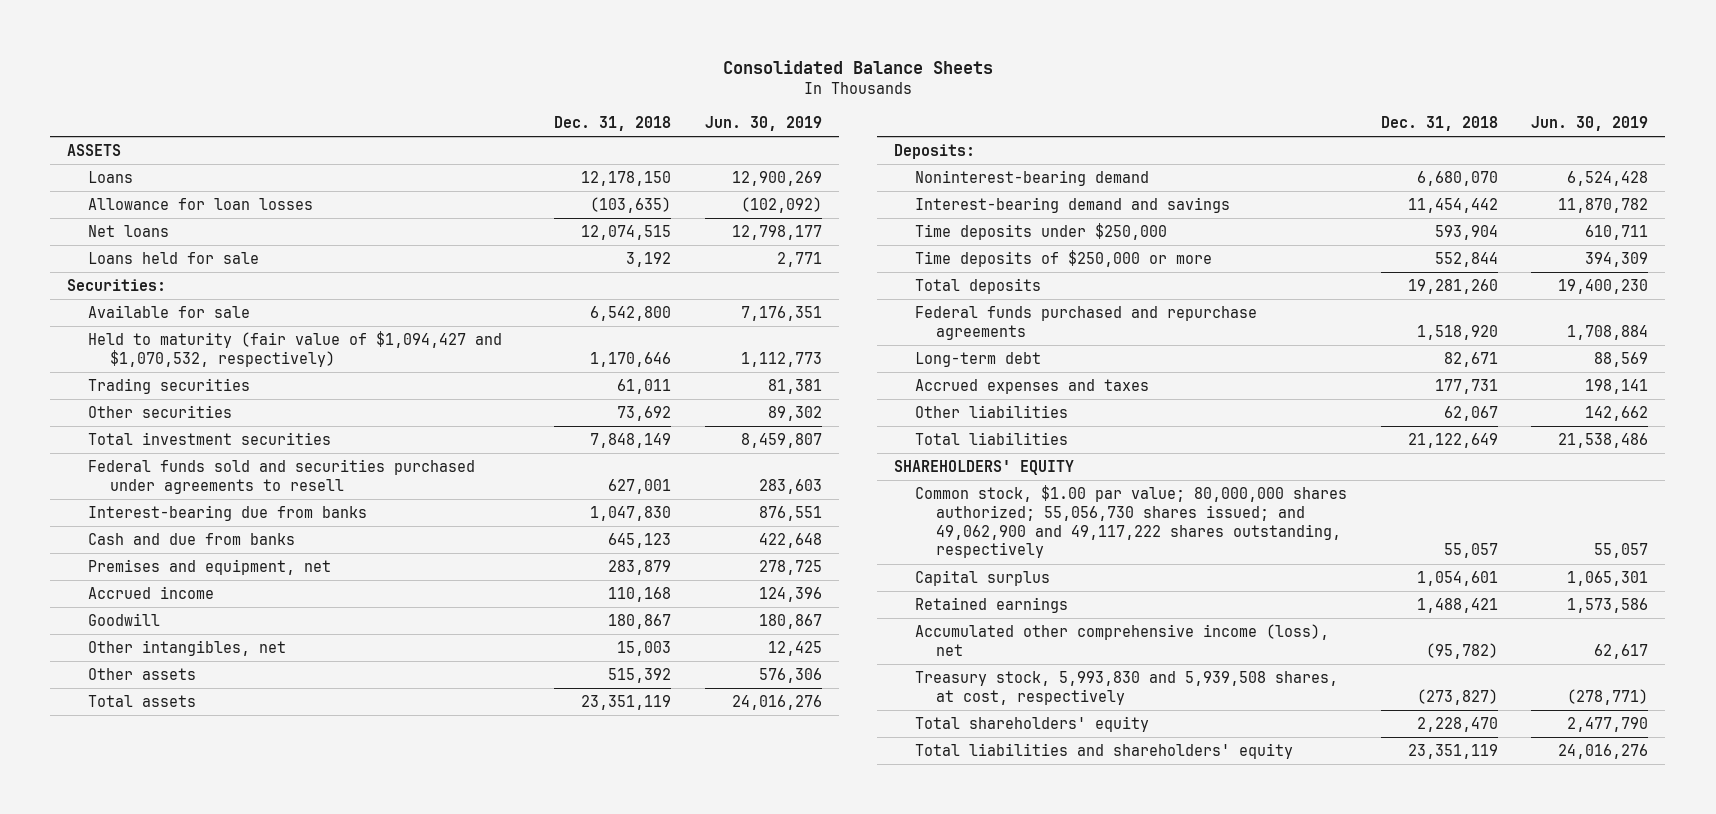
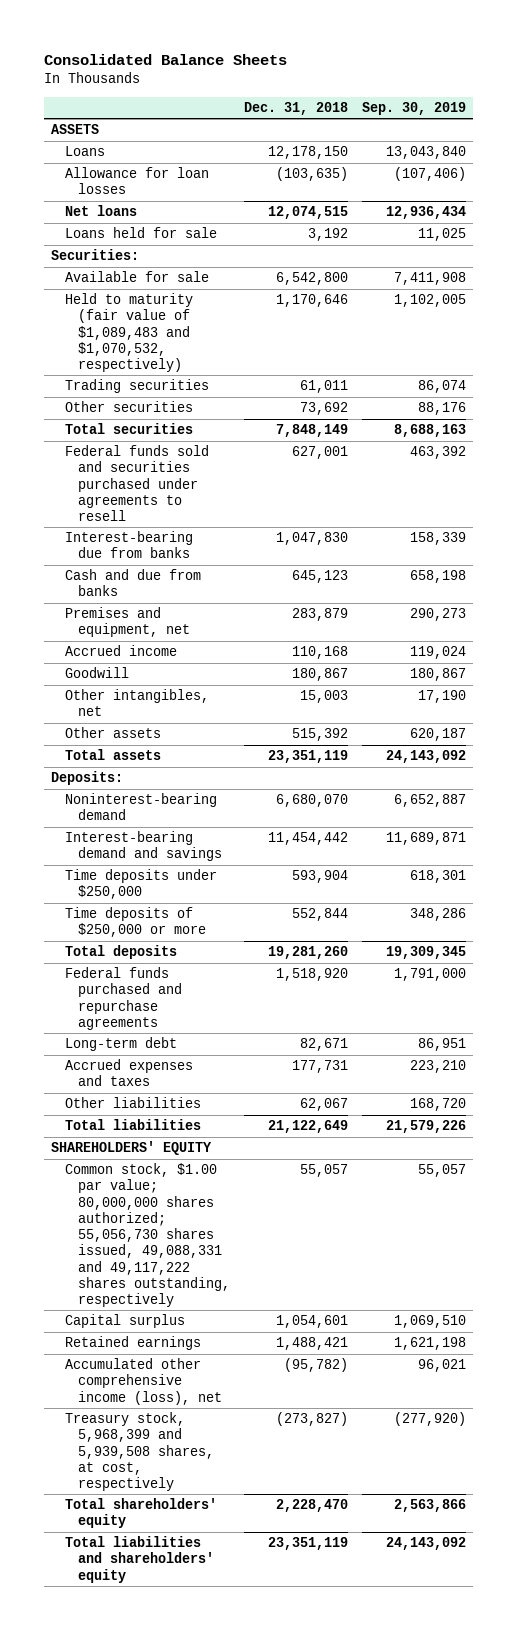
[705,115,823,131] Jun. 30, 2019 -> none
none -> [362,101,467,115] Sep. 30, 2019
[88,331,503,367] Held to maturity (fair value of $1,094,427 and $1,070,532, respectively) -> [64,293,193,373] Held to maturity (fair value of $1,089,483 and $1,070,532, respectively)
[88,432,332,446] Total investment securities -> [64,423,193,435] Total securities
[914,485,1347,559] Common stock, $1.00 par value; 80,000,000 shares authorized; 55,056,730 shares issued; and 49,062,900 and 49,117,222 shares outstanding, respectively -> [64,1163,231,1307] Common stock, $1.00 par value; 80,000,000 shares authorized; 55,056,730 shares issued, 49,088,331 and 49,117,222 shares outstanding, respectively
[914,671,1338,705] Treasury stock, 5,993,830 and 5,939,508 shares, at cost, respectively -> [64,1412,215,1492] Treasury stock, 5,968,399 and 5,939,508 shares, at cost, respectively

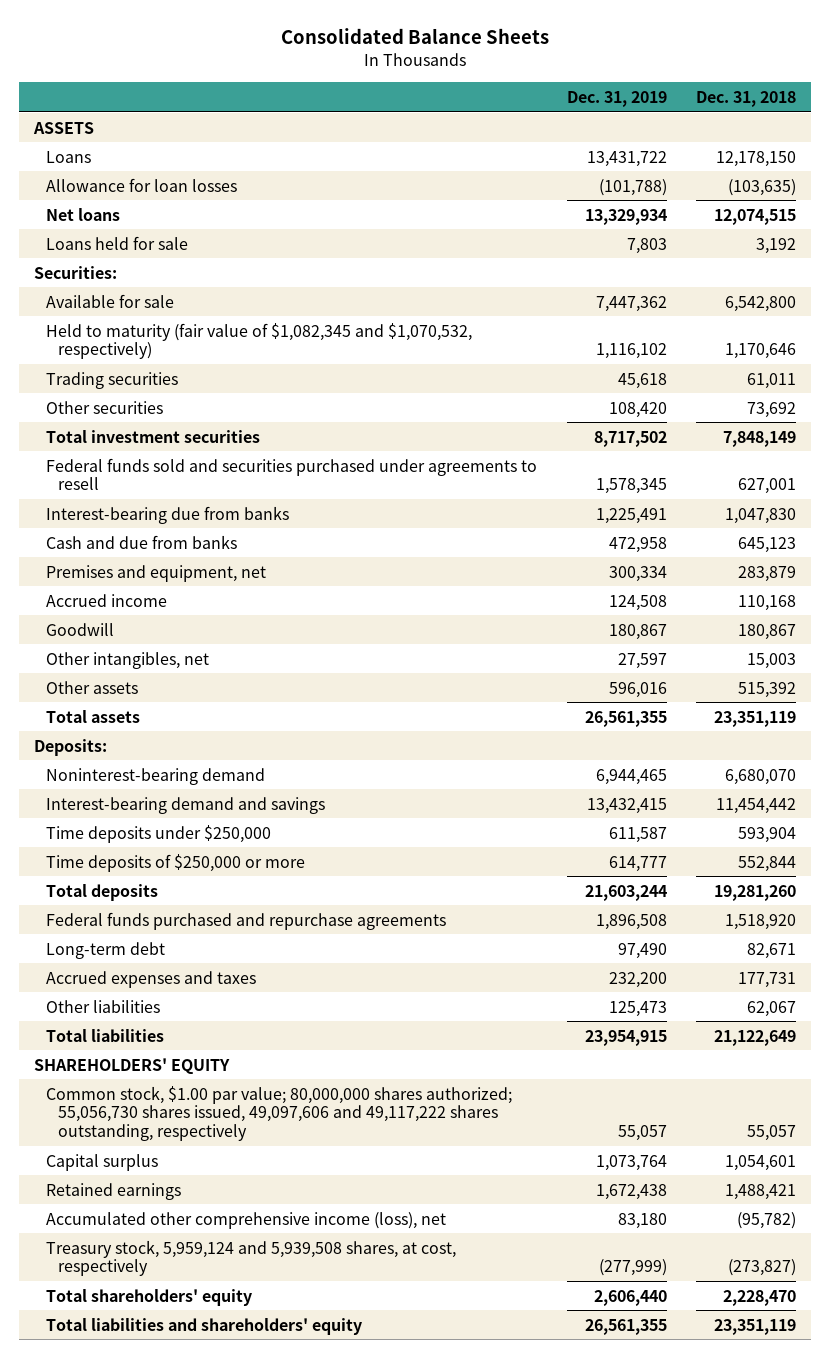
[362,101,467,115] Sep. 30, 2019 -> none
none -> [566,90,667,107] Dec. 31, 2019
[64,293,193,373] Held to maturity (fair value of $1,089,483 and $1,070,532, respectively) -> [46,322,473,360] Held to maturity (fair value of $1,082,345 and $1,070,532, respectively)
[64,423,193,435] Total securities -> [46,429,261,443] Total investment securities
[64,1163,231,1307] Common stock, $1.00 par value; 80,000,000 shares authorized; 55,056,730 shares issued, 49,088,331 and 49,117,222 shares outstanding, respectively -> [46,1085,513,1142] Common stock, $1.00 par value; 80,000,000 shares authorized; 55,056,730 shares issued, 49,097,606 and 49,117,222 shares outstanding, respectively
[64,1412,215,1492] Treasury stock, 5,968,399 and 5,939,508 shares, at cost, respectively -> [46,1239,457,1277] Treasury stock, 5,959,124 and 5,939,508 shares, at cost, respectively

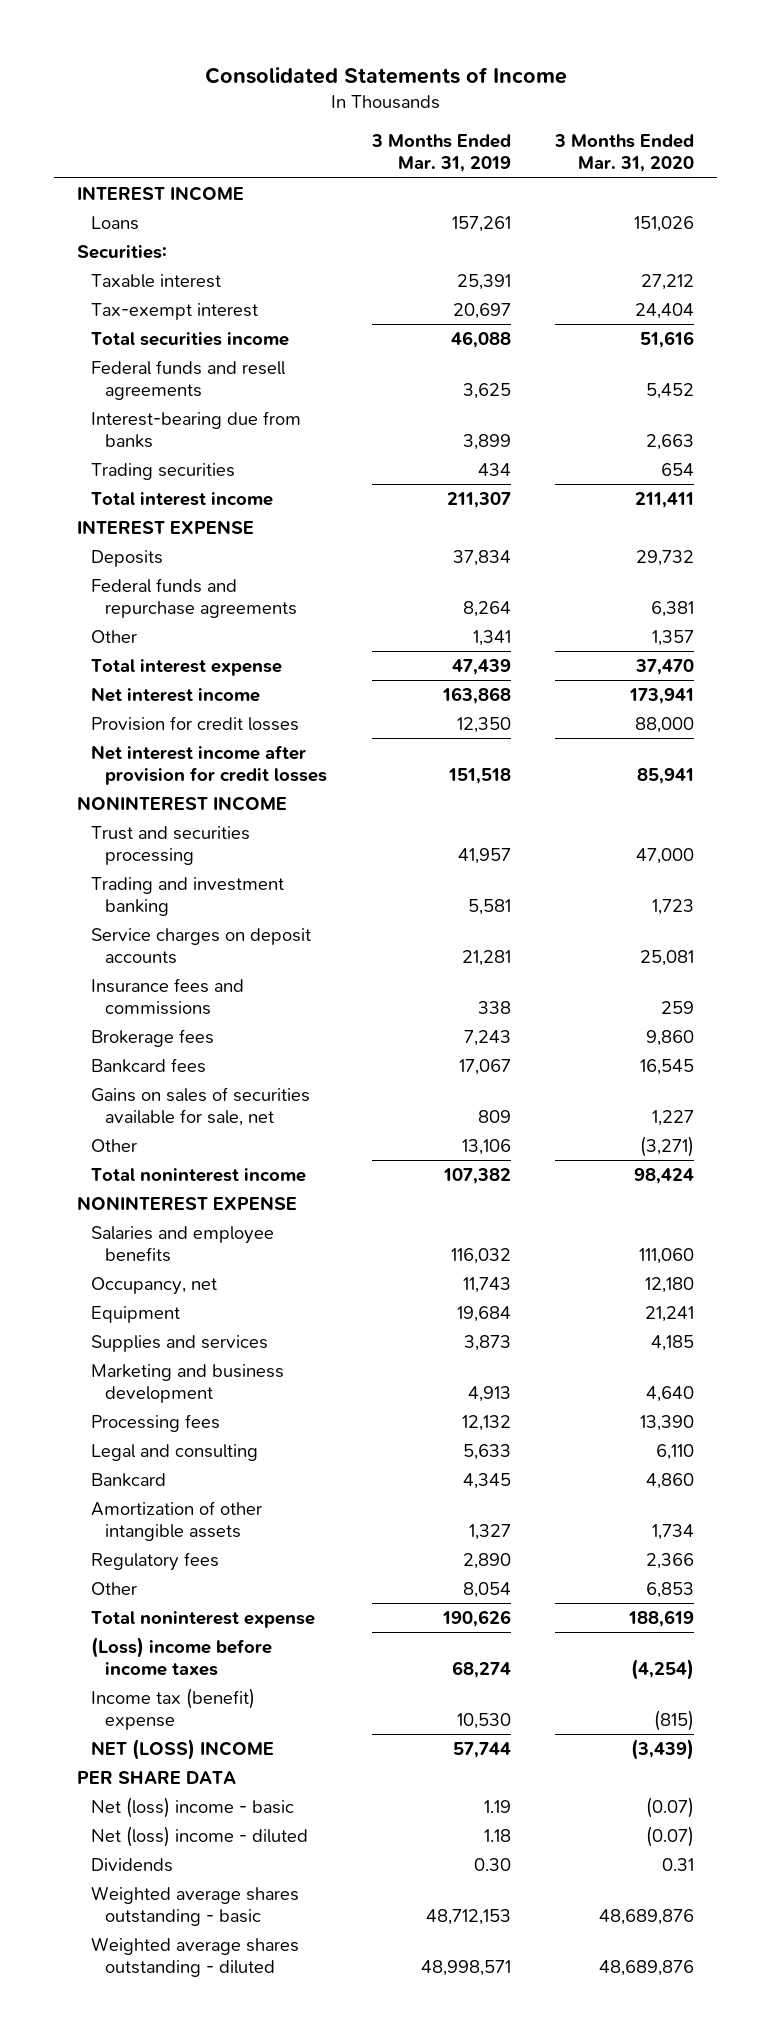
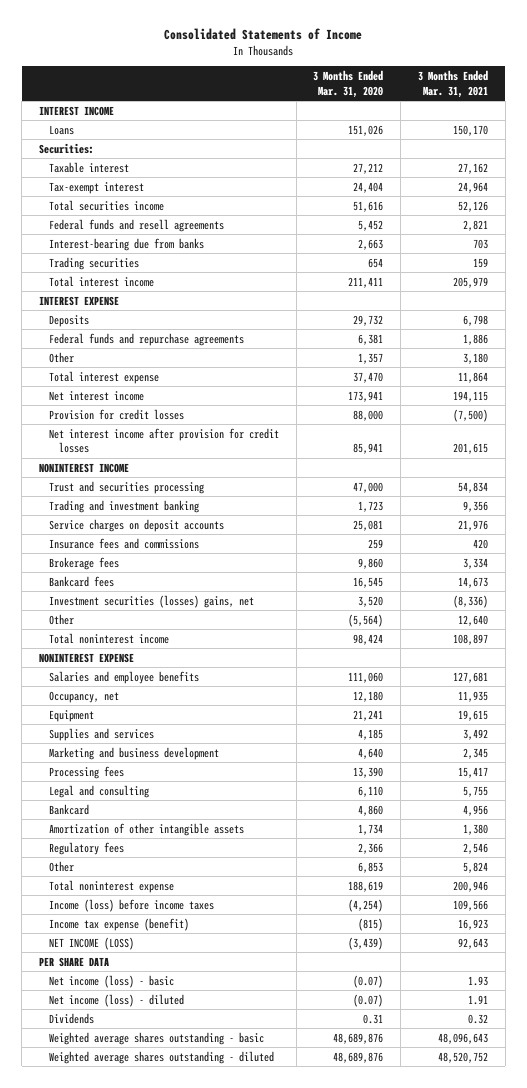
[370,134,511,173] 3 Months Ended Mar. 31, 2019 -> none
none -> [417,69,488,98] 3 Months Ended Mar. 31, 2021
[90,1086,310,1126] Gains on sales of securities available for sale, net -> none
none -> [48,594,254,608] Investment securities (losses) gains, net
[640,1135,695,1157] (3,271) -> [348,613,384,627] (5,564)
[90,1636,272,1676] (Loss) income before income taxes -> [48,898,214,912] Income (loss) before income taxes
[90,1687,255,1730] Income tax (benefit) expense -> [48,917,189,931] Income tax expense (benefit)
[90,1738,274,1760] NET (LOSS) INCOME -> [48,936,134,950] NET INCOME (LOSS)
[90,1796,294,1818] Net (loss) income - basic -> [48,974,174,988] Net income (loss) - basic
[90,1825,308,1847] Net (loss) income - diluted -> [48,993,184,1007] Net income (loss) - diluted

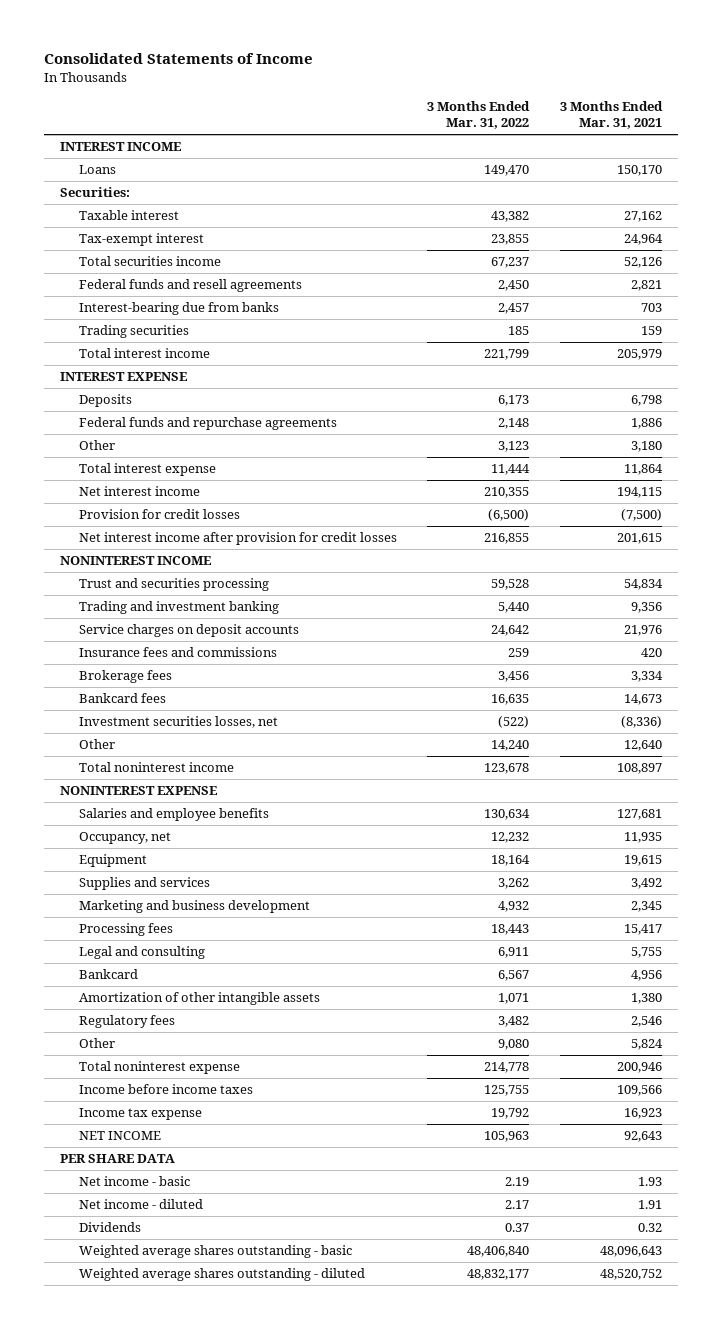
[313,69,384,98] 3 Months Ended Mar. 31, 2020 -> none
none -> [427,101,531,130] 3 Months Ended Mar. 31, 2022
[48,594,254,608] Investment securities (losses) gains, net -> [78,716,278,729] Investment securities losses, net
[48,898,214,912] Income (loss) before income taxes -> [78,1084,253,1095] Income before income taxes
[48,917,189,931] Income tax expense (benefit) -> [78,1108,202,1121] Income tax expense
[48,936,134,950] NET INCOME (LOSS) -> [78,1131,161,1141] NET INCOME
[48,974,174,988] Net income (loss) - basic -> [78,1176,190,1187] Net income - basic
[48,993,184,1007] Net income (loss) - diluted -> [78,1199,203,1210] Net income - diluted

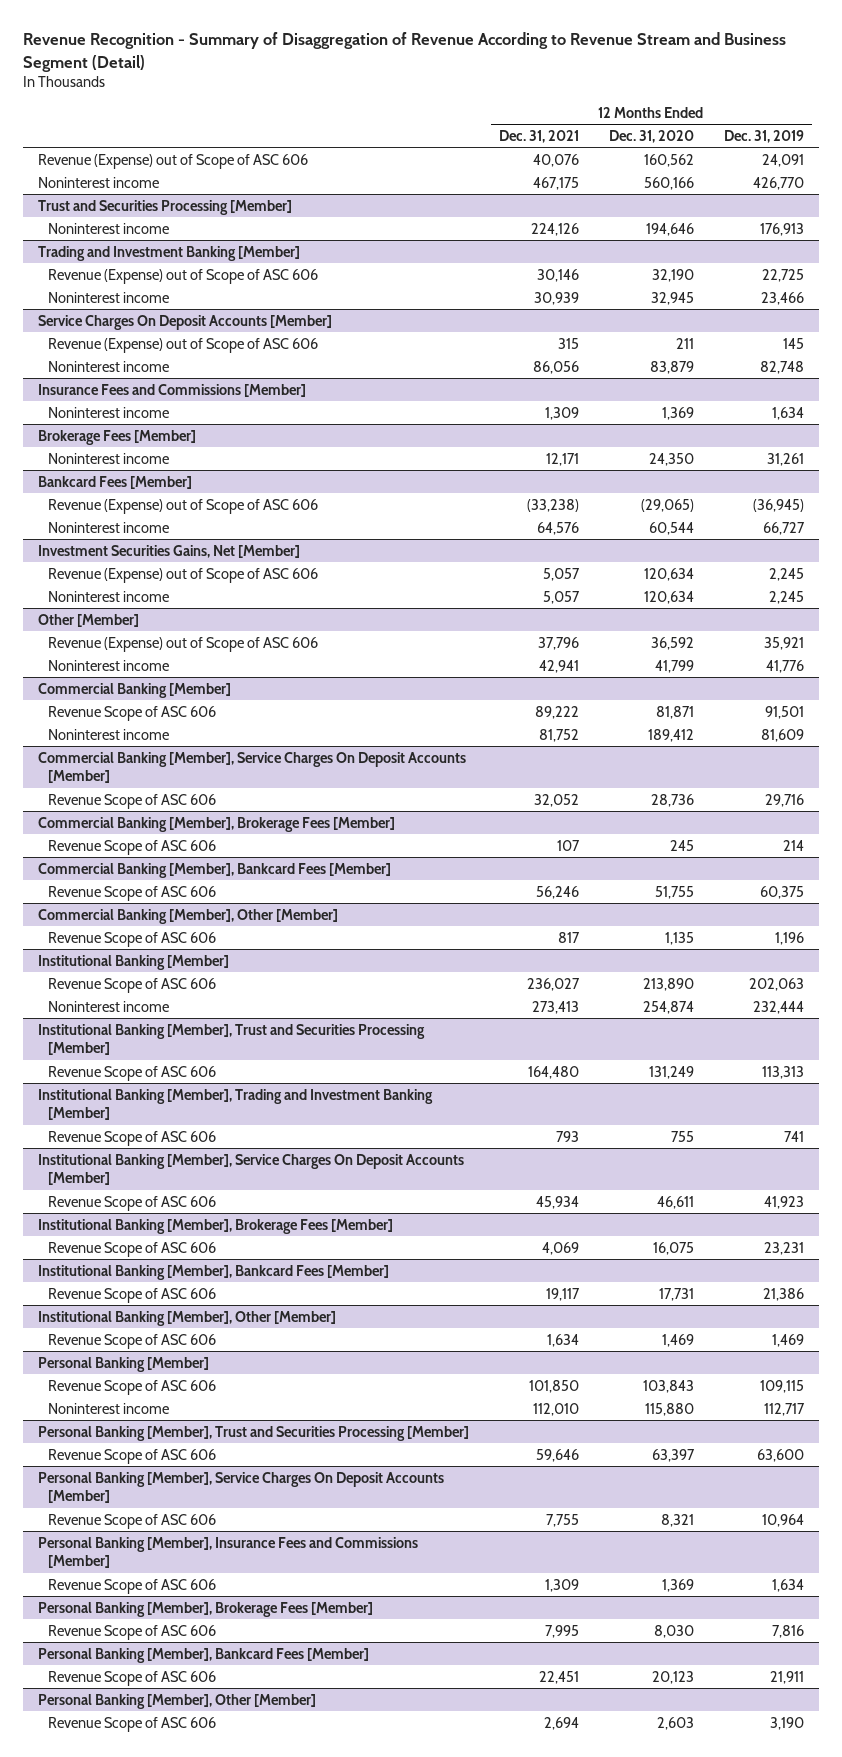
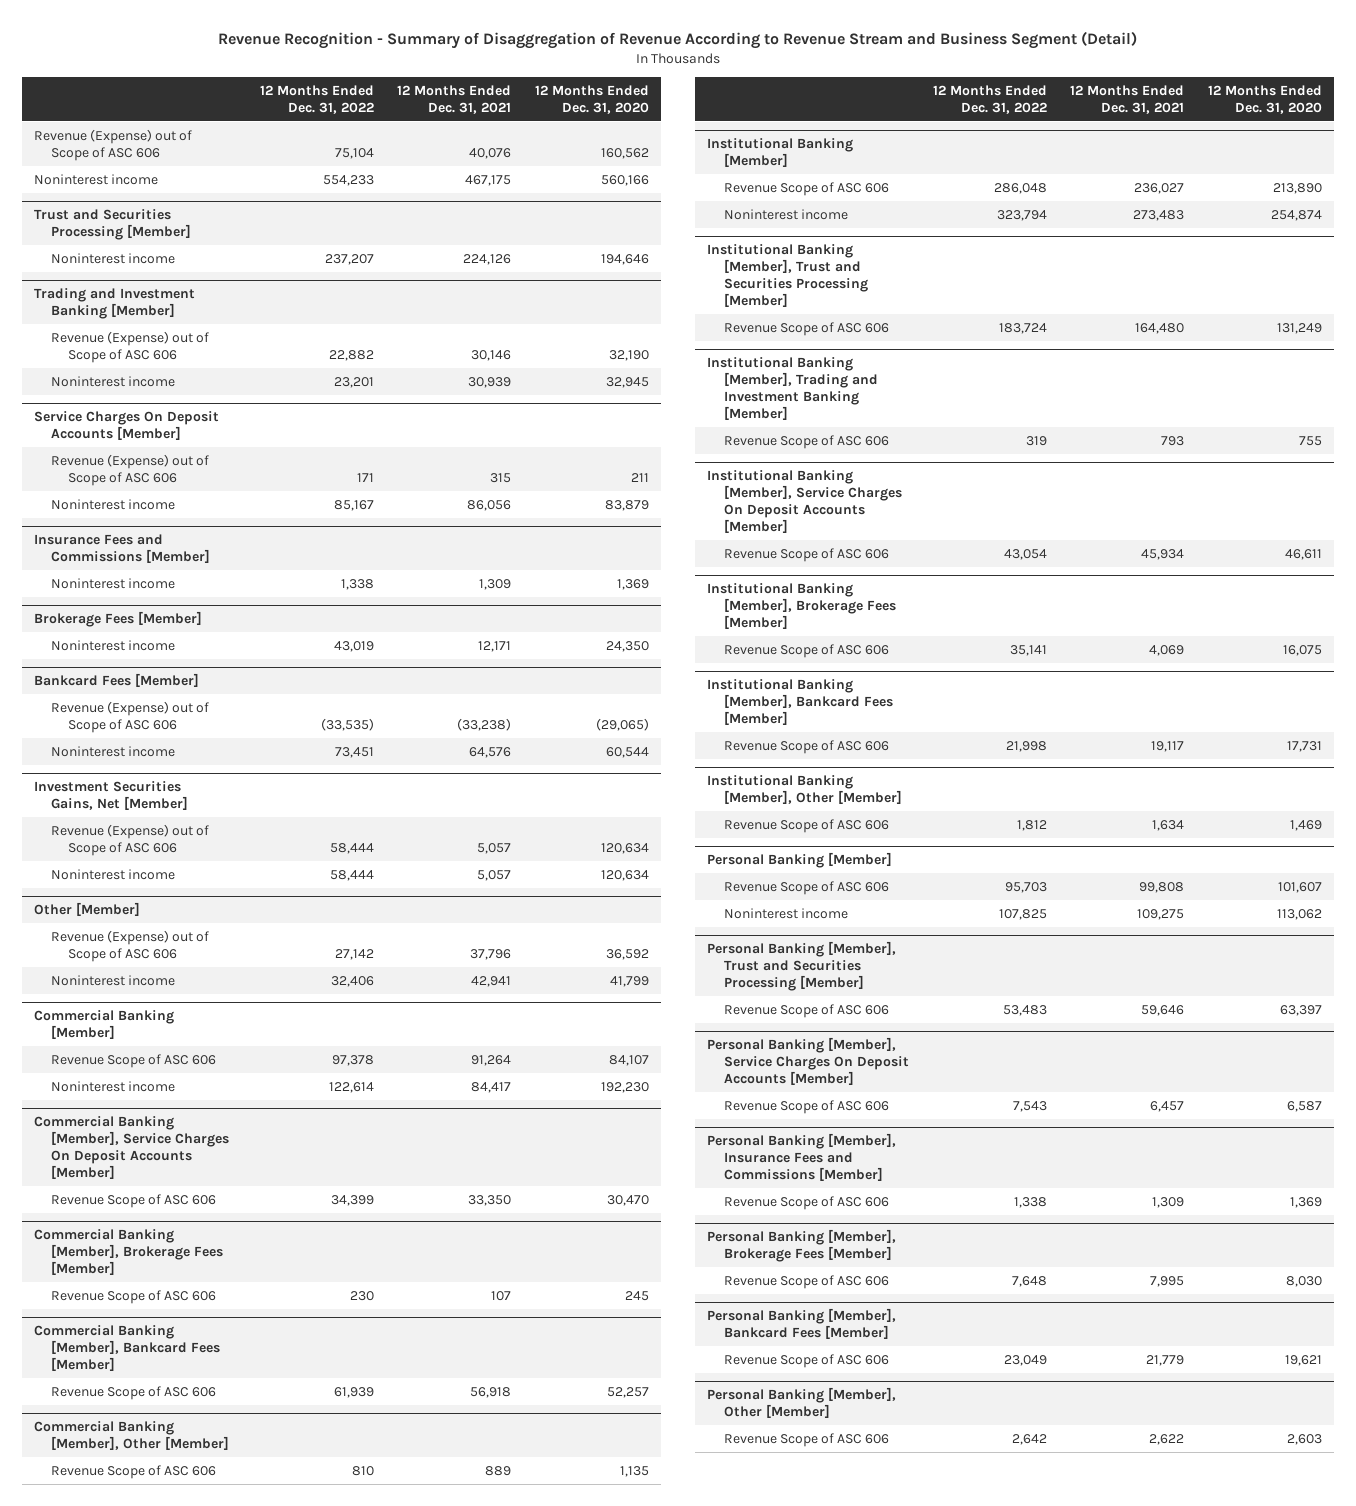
[723,130,804,144] Dec. 31, 2019 -> none
none -> [259,84,374,114] 12 Months Ended Dec. 31, 2022
[534,705,579,719] 89,222 -> [471,1054,512,1066] 91,264
[655,705,694,719] 81,871 -> [608,1054,649,1066] 84,107
[538,728,579,742] 81,752 -> [471,1081,512,1093] 84,417
[647,728,694,742] 189,412 -> [600,1081,649,1093] 192,230
[533,793,579,807] 32,052 -> [468,1194,512,1206] 33,350
[650,793,694,807] 28,736 -> [606,1194,649,1206] 30,470
[535,885,579,899] 56,246 -> [470,1386,512,1398] 56,918
[654,885,694,899] 51,755 -> [606,1386,649,1398] 52,257
[557,931,580,943] 817 -> [485,1465,512,1476] 889
[531,1000,579,1014] 273,413 -> [1133,209,1185,221] 273,483
[528,1379,579,1393] 101,850 -> [1139,881,1185,893] 99,808
[642,1379,694,1393] 103,843 -> [1277,881,1322,893] 101,607
[532,1402,579,1416] 112,010 -> [1137,908,1185,920] 109,275
[644,1402,694,1416] 115,880 -> [1276,908,1322,920] 113,062
[545,1513,579,1527] 7,755 -> [1150,1100,1185,1112] 6,457
[660,1513,694,1527] 8,321 -> [1286,1100,1322,1112] 6,587
[538,1670,579,1684] 22,451 -> [1146,1354,1185,1366] 21,779
[651,1670,694,1684] 20,123 -> [1284,1354,1322,1366] 19,621
[543,1716,579,1730] 2,694 -> [1149,1433,1185,1445] 2,622

